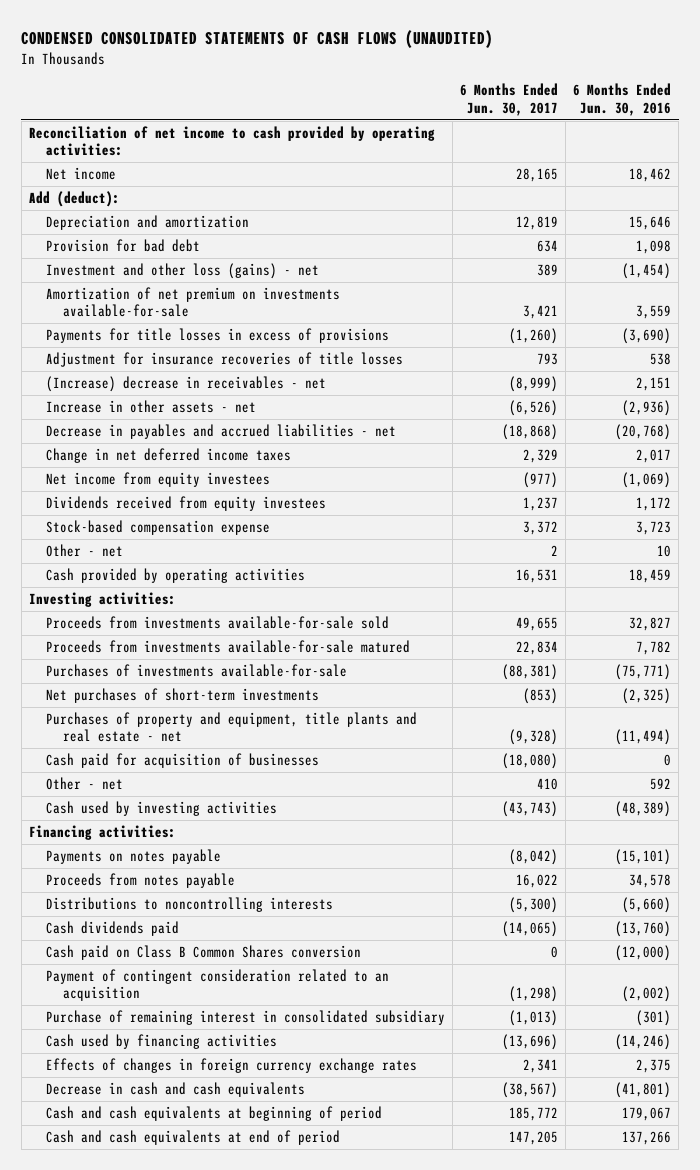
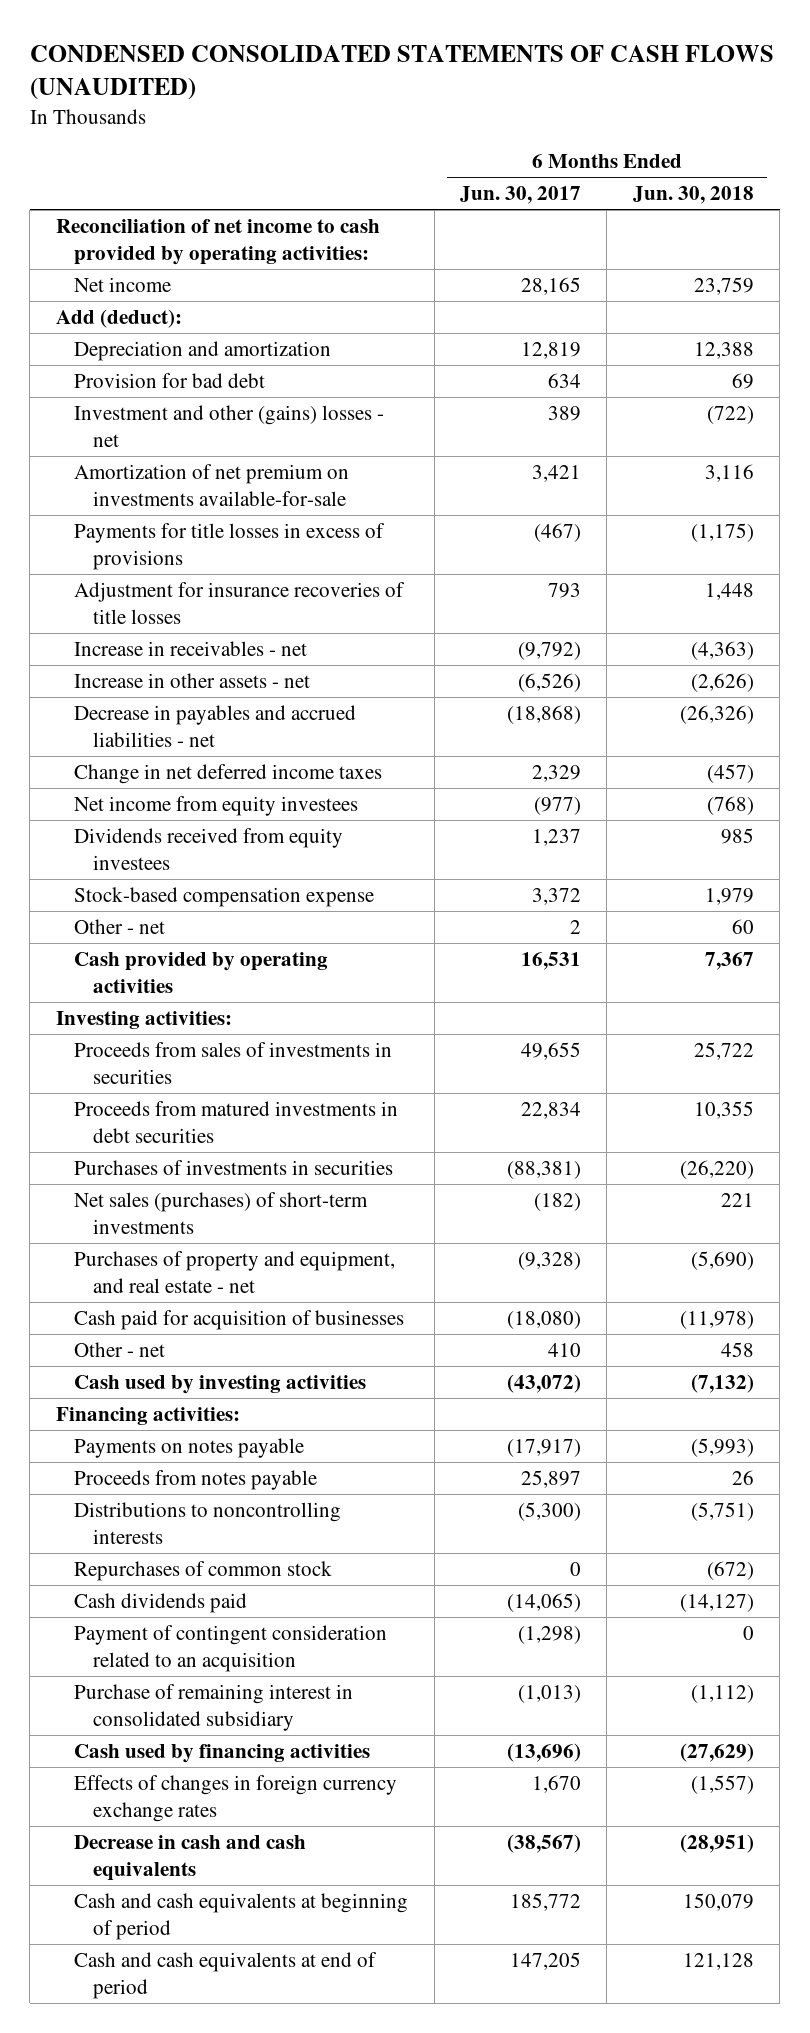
[573,83,672,116] 6 Months Ended Jun. 30, 2016 -> none
none -> [632,186,754,205] Jun. 30, 2018
[45,262,319,279] Investment and other loss (gains) - net -> [74,405,385,448] Investment and other (gains) losses - net
[508,327,558,344] (1,260) -> [534,523,582,543] (467)
[45,375,326,392] (Increase) decrease in receivables - net -> [74,641,308,657] Increase in receivables - net
[508,375,558,392] (8,999) -> [518,642,582,661] (9,792)
[45,615,389,629] Proceeds from investments available-for-sale sold -> [74,1042,393,1085] Proceeds from sales of investments in securities
[45,639,410,653] Proceeds from investments available-for-sale matured -> [74,1101,399,1144] Proceeds from matured investments in debt securities
[45,663,347,677] Purchases of investments available-for-sale -> [74,1160,394,1176] Purchases of investments in securities
[45,687,319,703] Net purchases of short-term investments -> [74,1192,369,1235] Net sales (purchases) of short-term investments
[522,687,558,704] (853) -> [534,1193,582,1212] (182)
[45,711,417,743] Purchases of property and equipment, title plants and real estate - net -> [74,1251,396,1294] Purchases of property and equipment, and real estate - net
[501,800,558,817] (43,743) -> [507,1374,582,1394] (43,072)
[508,848,558,865] (8,042) -> [507,1439,582,1458] (17,917)
[515,873,558,888] 16,022 -> [521,1470,582,1489] 25,897
none -> [74,1561,333,1582] Repurchases of common stock
[45,944,361,960] Cash paid on Class B Common Shares conversion -> none
[522,1058,558,1073] 2,341 -> [532,1775,582,1794] 1,670

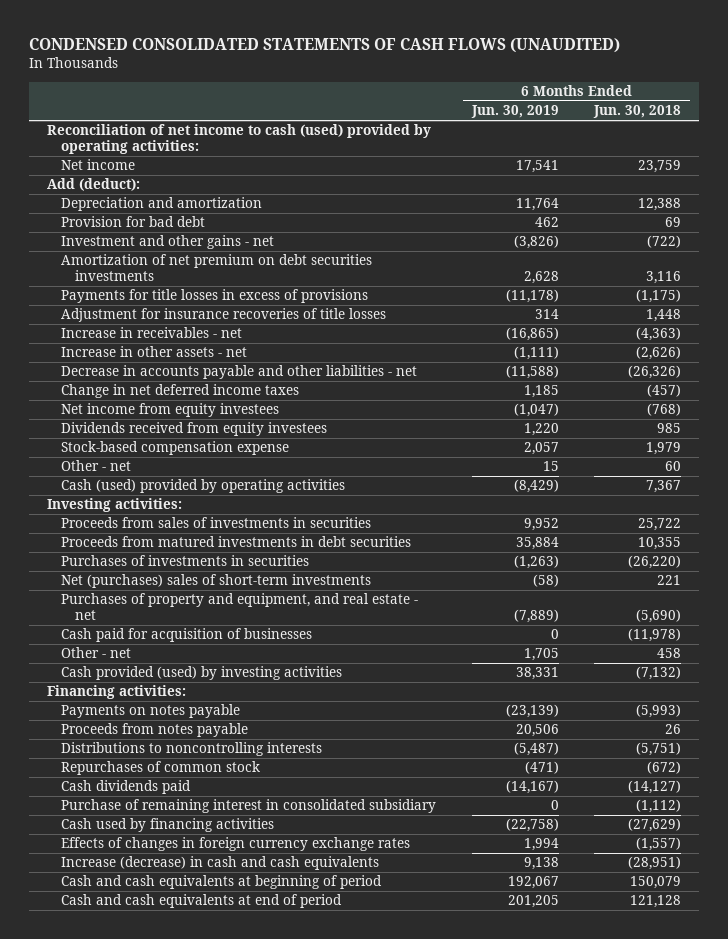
[460,186,582,205] Jun. 30, 2017 -> none
none -> [470,105,559,119] Jun. 30, 2019
[55,219,380,266] Reconciliation of net income to cash provided by operating activities: -> [46,124,431,155] Reconciliation of net income to cash (used) provided by operating activities:
[74,405,385,448] Investment and other (gains) losses - net -> [60,235,274,250] Investment and other gains - net
[74,464,350,507] Amortization of net premium on investments available-for-sale -> [60,254,372,282] Amortization of net premium on debt securities investments
[74,705,357,748] Decrease in payables and accrued liabilities - net -> [60,365,417,380] Decrease in accounts payable and other liabilities - net
[74,952,329,994] Cash provided by operating activities -> [60,479,345,494] Cash (used) provided by operating activities
[74,1192,369,1235] Net sales (purchases) of short-term investments -> [60,574,371,589] Net (purchases) sales of short-term investments
[74,1375,367,1395] Cash used by investing activities -> [60,666,342,681] Cash provided (used) by investing activities
[74,1625,388,1673] Payment of contingent consideration related to an acquisition -> none
[74,1835,307,1882] Decrease in cash and cash equivalents -> [60,856,379,871] Increase (decrease) in cash and cash equivalents

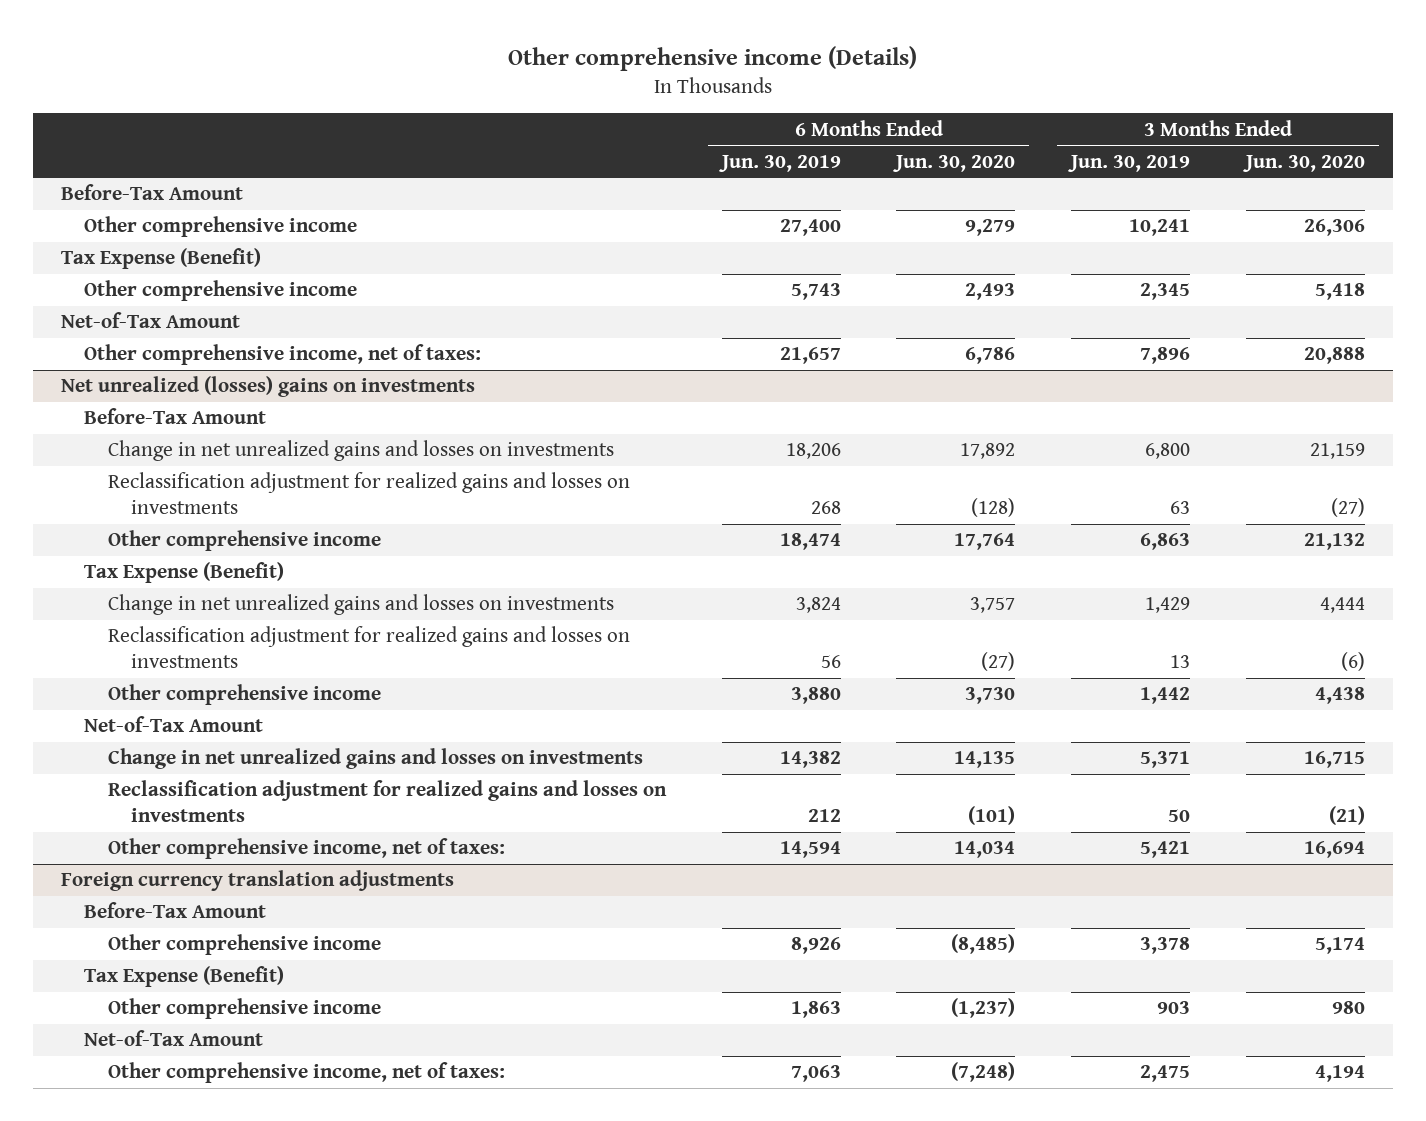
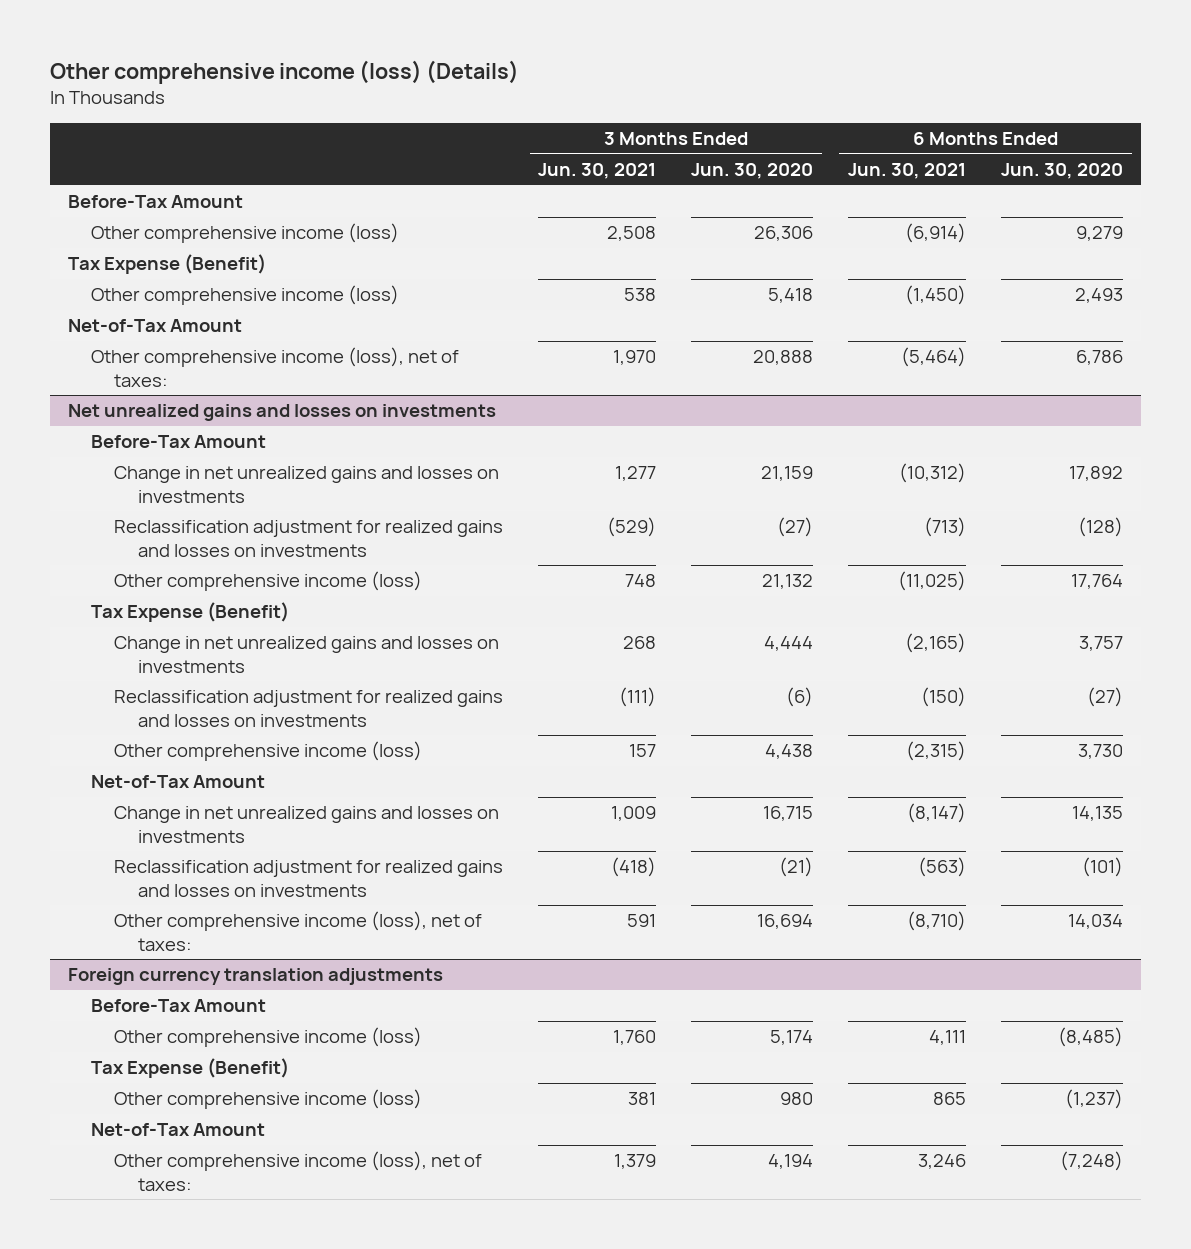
[508,46,918,72] Other comprehensive income (Details) -> [50,60,520,85] Other comprehensive income (loss) (Details)
[718,154,841,172] Jun. 30, 2019 -> none
[1068,154,1191,172] Jun. 30, 2019 -> none
none -> [538,163,657,180] Jun. 30, 2021
none -> [848,163,967,180] Jun. 30, 2021
[84,216,358,238] Other comprehensive income -> [90,223,399,244] Other comprehensive income (loss)
[84,280,358,302] Other comprehensive income -> [90,285,399,306] Other comprehensive income (loss)
[84,344,482,366] Other comprehensive income, net of taxes: -> [90,347,459,387] Other comprehensive income (loss), net of taxes:
[61,376,476,398] Net unrealized (losses) gains on investments -> [67,404,496,422] Net unrealized gains and losses on investments
[107,530,381,552] Other comprehensive income -> [114,571,423,592] Other comprehensive income (loss)
[107,684,381,706] Other comprehensive income -> [114,741,423,762] Other comprehensive income (loss)
[107,838,505,860] Other comprehensive income, net of taxes: -> [114,911,483,951] Other comprehensive income (loss), net of taxes:
[107,934,381,956] Other comprehensive income -> [114,1027,423,1048] Other comprehensive income (loss)
[107,998,381,1020] Other comprehensive income -> [114,1089,423,1110] Other comprehensive income (loss)
[107,1062,505,1084] Other comprehensive income, net of taxes: -> [114,1151,483,1191] Other comprehensive income (loss), net of taxes:

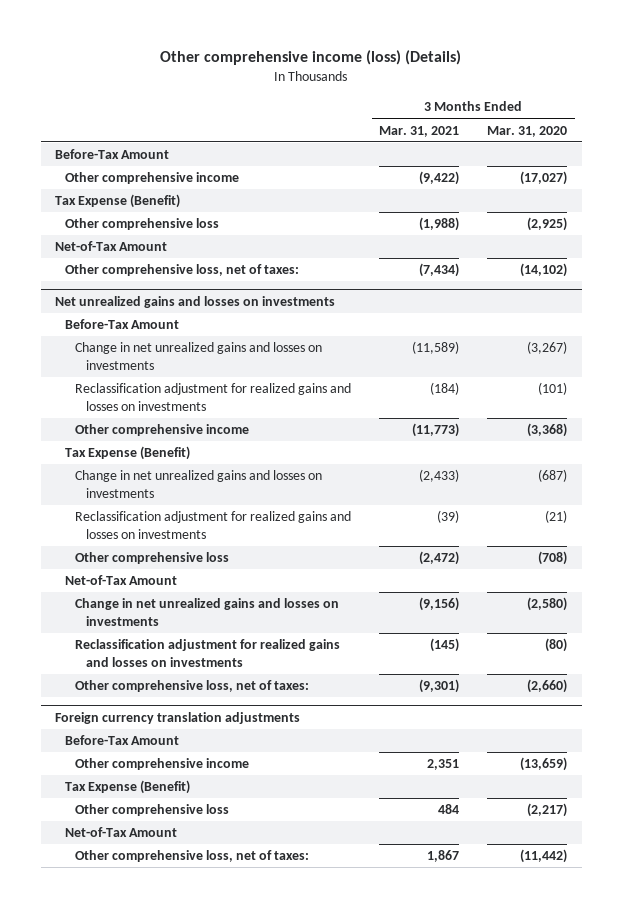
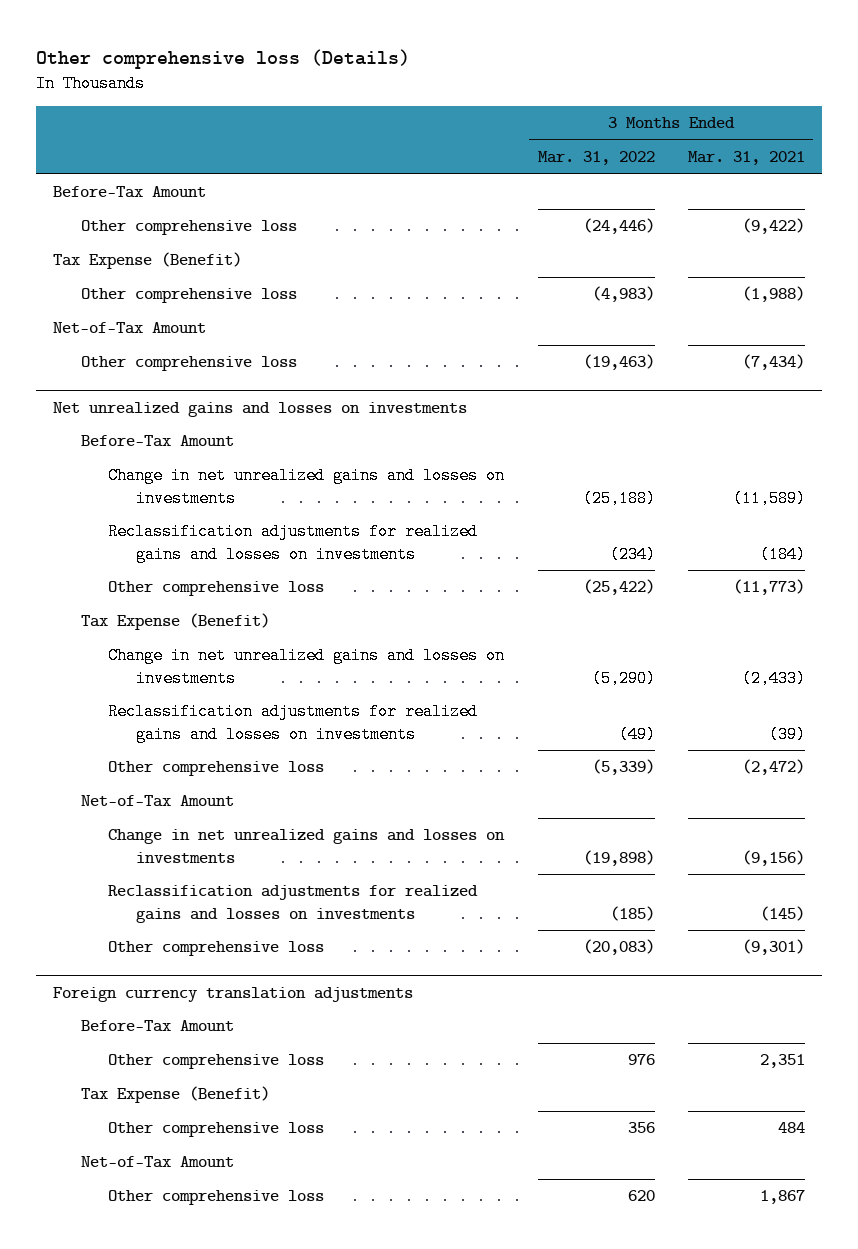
[160,50,462,66] Other comprehensive income (loss) (Details) -> [36,49,411,70] Other comprehensive loss (Details)
[487,125,568,137] Mar. 31, 2020 -> none
none -> [537,150,655,165] Mar. 31, 2022
[65,172,240,185] Other comprehensive income -> [80,220,297,236] Other comprehensive loss
[65,264,300,277] Other comprehensive loss, net of taxes: -> [80,356,297,372] Other comprehensive loss
[75,383,352,412] Reclassification adjustment for realized gains and losses on investments -> [108,523,479,563] Reclassification adjustments for realized gains and losses on investments
[75,424,250,437] Other comprehensive income -> [108,581,325,597] Other comprehensive loss
[75,511,352,540] Reclassification adjustment for realized gains and losses on investments -> [108,703,479,743] Reclassification adjustments for realized gains and losses on investments
[75,639,341,668] Reclassification adjustment for realized gains and losses on investments -> [108,885,479,923] Reclassification adjustments for realized gains and losses on investments
[75,680,310,693] Other comprehensive loss, net of taxes: -> [108,941,325,957] Other comprehensive loss
[75,758,250,771] Other comprehensive income -> [108,1054,325,1070] Other comprehensive loss
[75,850,310,863] Other comprehensive loss, net of taxes: -> [108,1190,325,1206] Other comprehensive loss

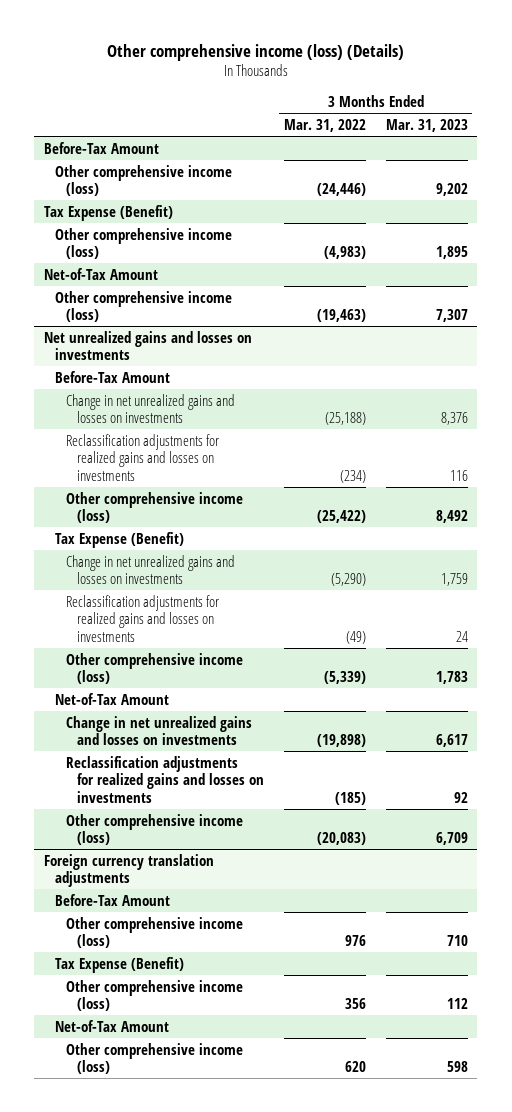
[36,49,411,70] Other comprehensive loss (Details) -> [106,43,404,61] Other comprehensive income (loss) (Details)
[688,150,806,165] Mar. 31, 2021 -> none
none -> [385,118,468,132] Mar. 31, 2023
[80,220,297,236] Other comprehensive loss -> [55,164,233,197] Other comprehensive income (loss)
[80,288,297,304] Other comprehensive loss -> [55,227,233,260] Other comprehensive income (loss)
[80,356,297,372] Other comprehensive loss -> [55,290,233,323] Other comprehensive income (loss)
[108,581,325,597] Other comprehensive loss -> [66,491,244,524] Other comprehensive income (loss)
[108,761,325,777] Other comprehensive loss -> [66,652,244,685] Other comprehensive income (loss)
[108,941,325,957] Other comprehensive loss -> [66,813,244,846] Other comprehensive income (loss)
[108,1054,325,1070] Other comprehensive loss -> [66,916,244,949] Other comprehensive income (loss)
[108,1122,325,1138] Other comprehensive loss -> [66,979,244,1012] Other comprehensive income (loss)
[108,1190,325,1206] Other comprehensive loss -> [66,1042,244,1075] Other comprehensive income (loss)

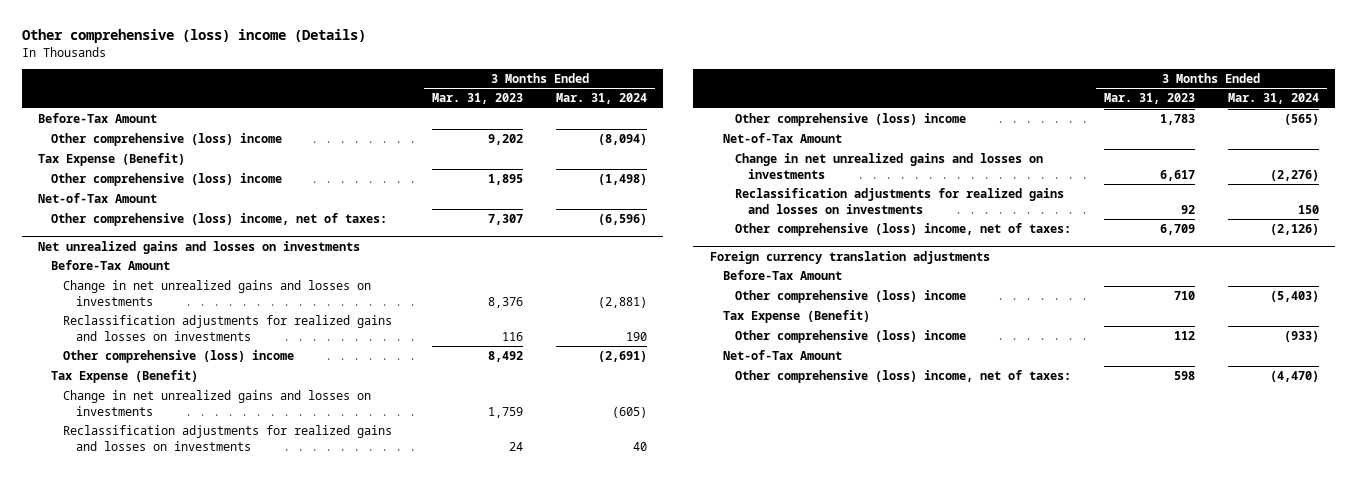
[106,43,404,61] Other comprehensive income (loss) (Details) -> [21,29,366,44] Other comprehensive (loss) income (Details)
[283,118,366,132] Mar. 31, 2022 -> none
none -> [556,93,648,105] Mar. 31, 2024
[55,164,233,197] Other comprehensive income (loss) -> [50,133,282,147] Other comprehensive (loss) income
[55,227,233,260] Other comprehensive income (loss) -> [50,173,282,187] Other comprehensive (loss) income
[55,290,233,323] Other comprehensive income (loss) -> [50,213,387,227] Other comprehensive (loss) income, net of taxes:
[66,491,244,524] Other comprehensive income (loss) -> [63,350,295,364] Other comprehensive (loss) income
[66,652,244,685] Other comprehensive income (loss) -> [735,113,967,127] Other comprehensive (loss) income
[66,813,244,846] Other comprehensive income (loss) -> [735,223,1072,237] Other comprehensive (loss) income, net of taxes:
[66,916,244,949] Other comprehensive income (loss) -> [735,290,967,304] Other comprehensive (loss) income
[66,979,244,1012] Other comprehensive income (loss) -> [735,330,967,344] Other comprehensive (loss) income
[66,1042,244,1075] Other comprehensive income (loss) -> [735,370,1072,384] Other comprehensive (loss) income, net of taxes:

